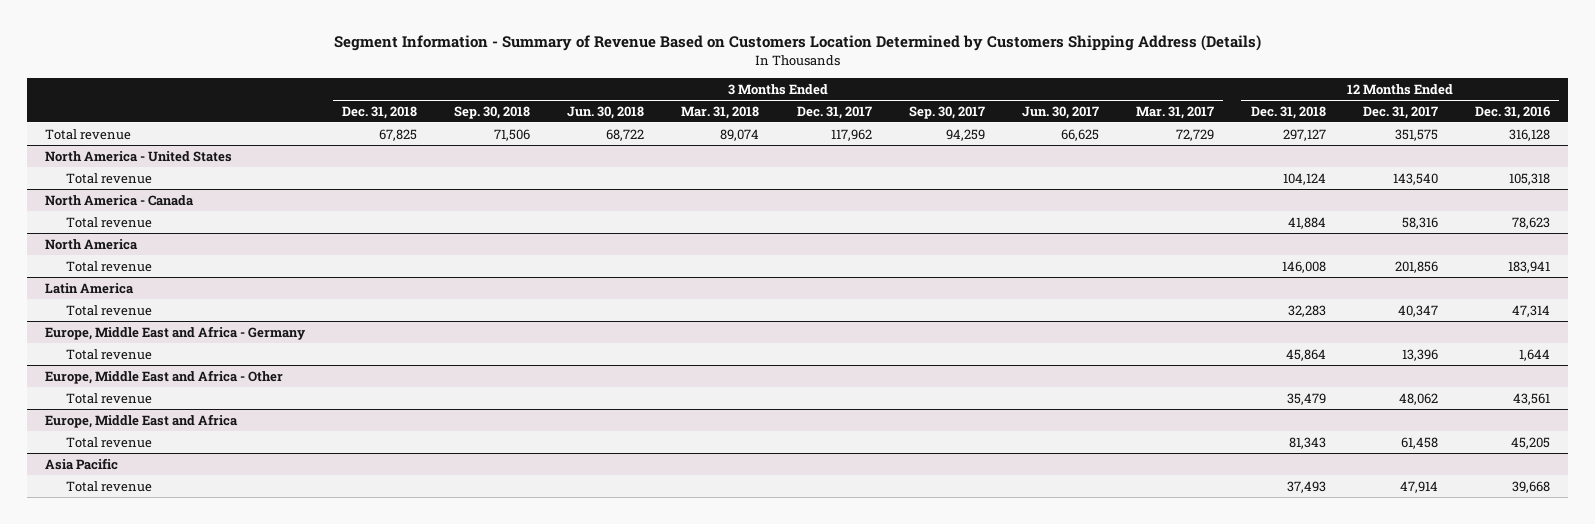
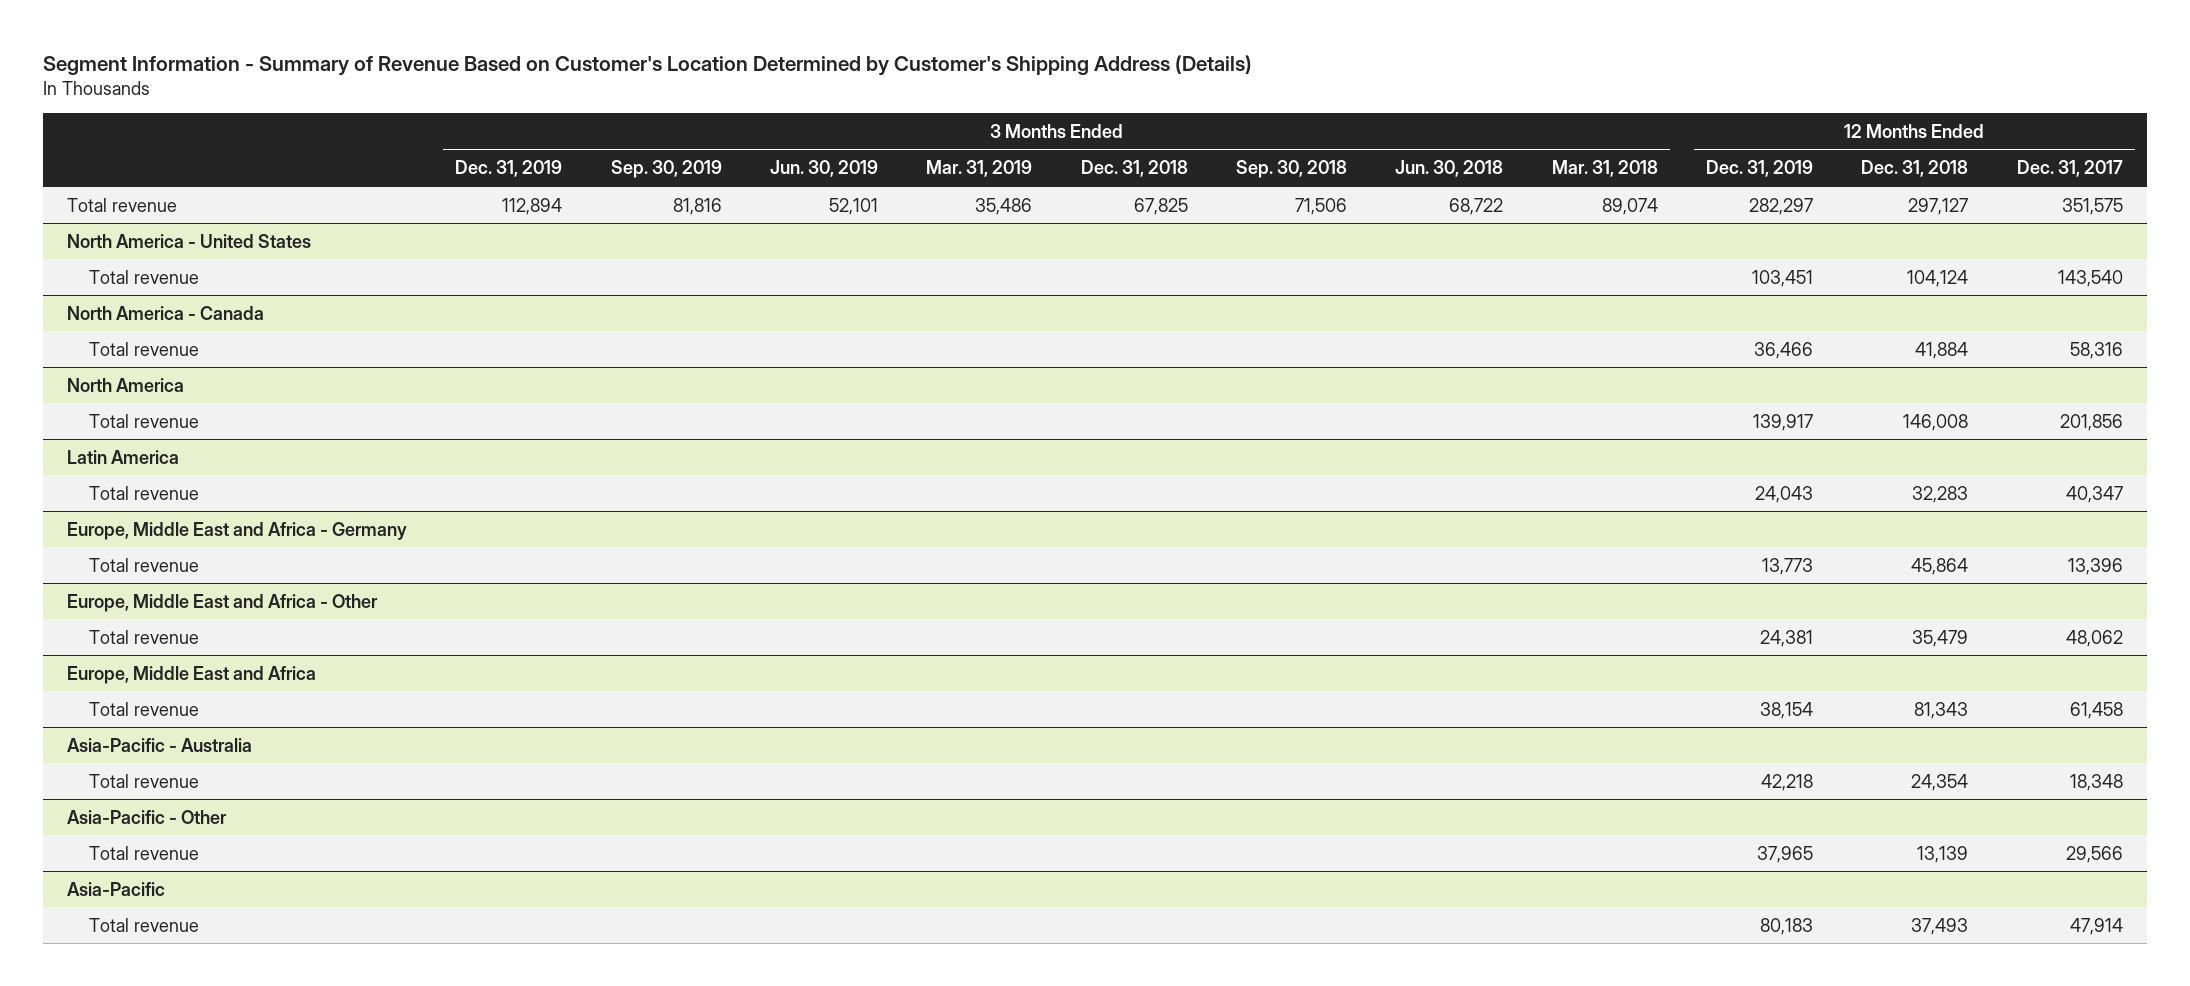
[333,35,1261,52] Segment Information - Summary of Revenue Based on Customers Location Determined by Customers Shipping Address (Details) -> [43,54,1253,76] Segment Information - Summary of Revenue Based on Customer's Location Determined by Customer's Shipping Address (Details)
[796,105,872,119] Dec. 31, 2017 -> none
[908,105,985,119] Sep. 30, 2017 -> none
[1021,105,1099,119] Jun. 30, 2017 -> none
[1135,105,1214,119] Mar. 31, 2017 -> none
[1474,105,1550,119] Dec. 31, 2016 -> none
none -> [455,160,563,178] Dec. 31, 2019
none -> [610,160,722,179] Sep. 30, 2019
none -> [770,160,879,178] Jun. 30, 2019
none -> [926,160,1033,178] Mar. 31, 2019
none -> [1705,160,1813,178] Dec. 31, 2019
none -> [67,737,253,752] Asia-Pacific - Australia
none -> [88,773,199,788] Total revenue
none -> [67,809,228,824] Asia-Pacific - Other
none -> [88,845,199,860] Total revenue
[45,457,119,470] Asia Pacific -> [67,881,166,896] Asia-Pacific

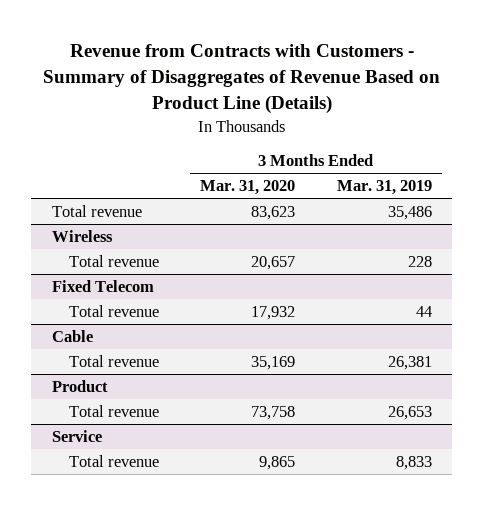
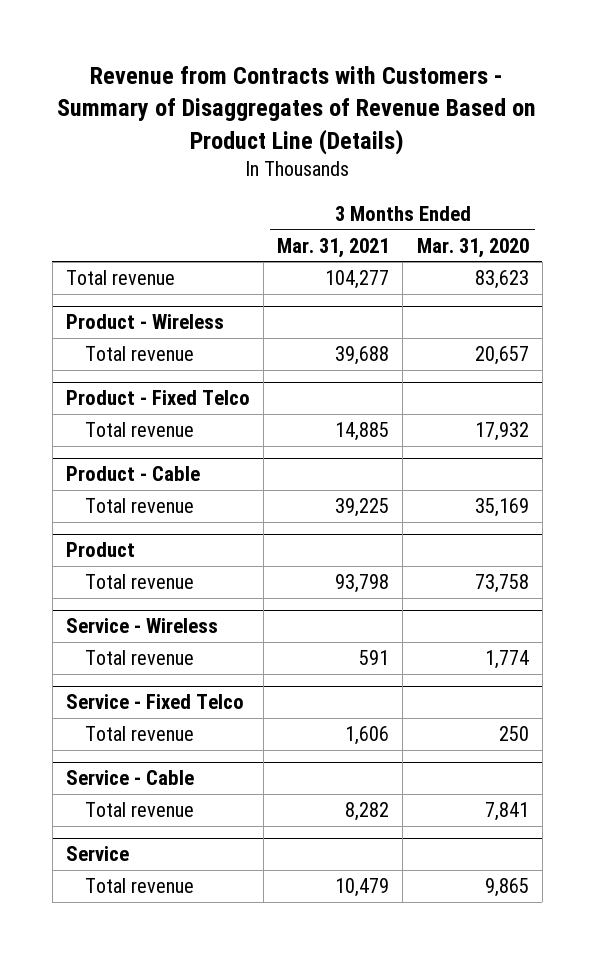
[336,180,432,196] Mar. 31, 2019 -> none
none -> [277,237,390,258] Mar. 31, 2021
[51,229,113,242] Wireless -> [65,314,224,330] Product - Wireless
[51,279,154,292] Fixed Telecom -> none
none -> [65,390,250,406] Product - Fixed Telco
[51,329,93,342] Cable -> [65,466,200,482] Product - Cable
none -> [65,618,218,634] Service - Wireless
none -> [84,650,194,666] Total revenue
none -> [65,694,244,710] Service - Fixed Telco
none -> [84,726,194,742] Total revenue
none -> [65,770,194,786] Service - Cable
none -> [84,802,194,818] Total revenue

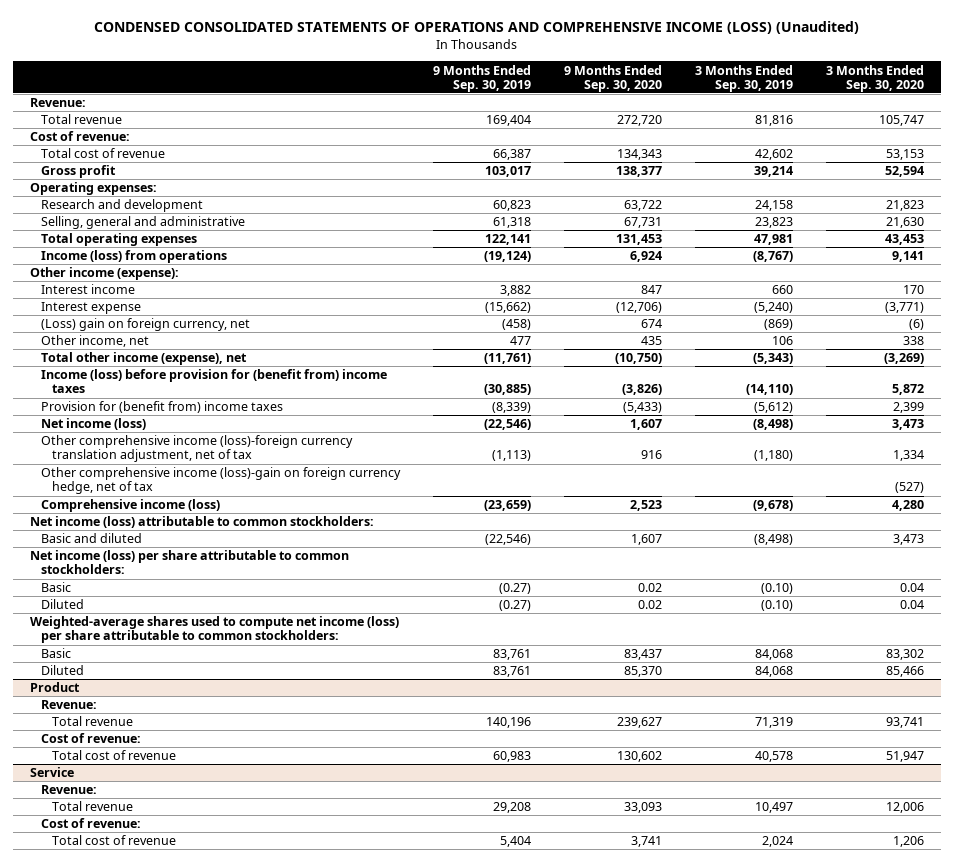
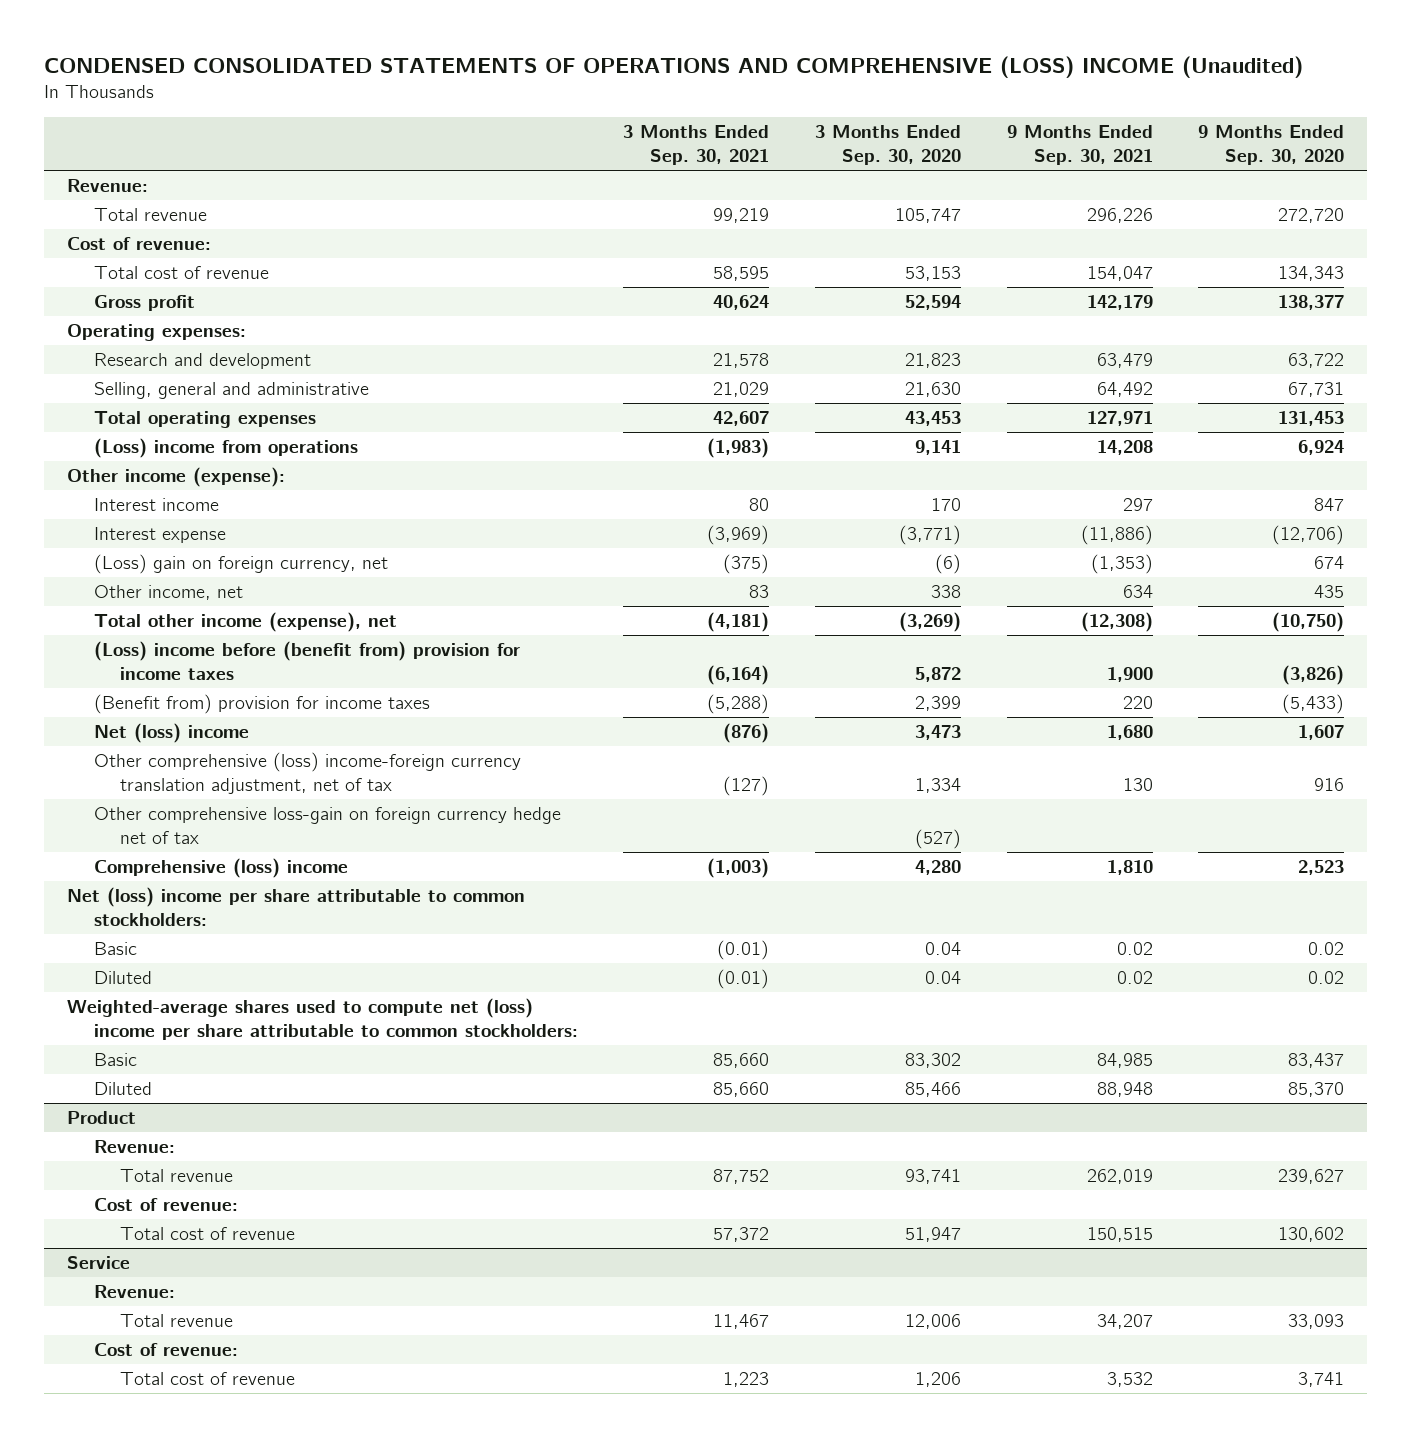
[94,21,860,35] CONDENSED CONSOLIDATED STATEMENTS OF OPERATIONS AND COMPREHENSIVE INCOME (LOSS) (Unaudited) -> [44,56,1304,79] CONDENSED CONSOLIDATED STATEMENTS OF OPERATIONS AND COMPREHENSIVE (LOSS) INCOME (Unaudited)
[433,64,532,92] 9 Months Ended Sep. 30, 2019 -> none
[695,64,794,92] 3 Months Ended Sep. 30, 2019 -> none
none -> [623,125,770,166] 3 Months Ended Sep. 30, 2021
none -> [1006,125,1153,166] 9 Months Ended Sep. 30, 2021
[41,250,228,264] Income (loss) from operations -> [93,438,358,459] (Loss) income from operations
[29,516,374,529] Net income (loss) attributable to common stockholders: -> none
[41,533,143,544] Basic and diluted -> none
[41,369,388,394] Income (loss) before provision for (benefit from) income taxes -> [93,641,520,680] (Loss) income before (benefit from) provision for income taxes
[41,401,284,414] Provision for (benefit from) income taxes -> [93,694,430,715] (Benefit from) provision for income taxes
[41,418,147,431] Net income (loss) -> [93,723,249,744] Net (loss) income
[41,435,354,463] Other comprehensive income (loss)-foreign currency translation adjustment, net of tax -> [93,752,521,794] Other comprehensive (loss) income-foreign currency translation adjustment, net of tax
[41,467,402,495] Other comprehensive income (loss)-gain on foreign currency hedge, net of tax -> [93,807,561,844] Other comprehensive loss-gain on foreign currency hedge net of tax
[41,499,221,513] Comprehensive income (loss) -> [93,858,348,879] Comprehensive (loss) income
[29,550,349,575] Net income (loss) per share attributable to common stockholders: -> [66,887,525,926] Net (loss) income per share attributable to common stockholders:
[29,616,399,644] Weighted-average shares used to compute net income (loss) per share attributable to common stockholders: -> [66,998,578,1040] Weighted-average shares used to compute net (loss) income per share attributable to common stockholders:

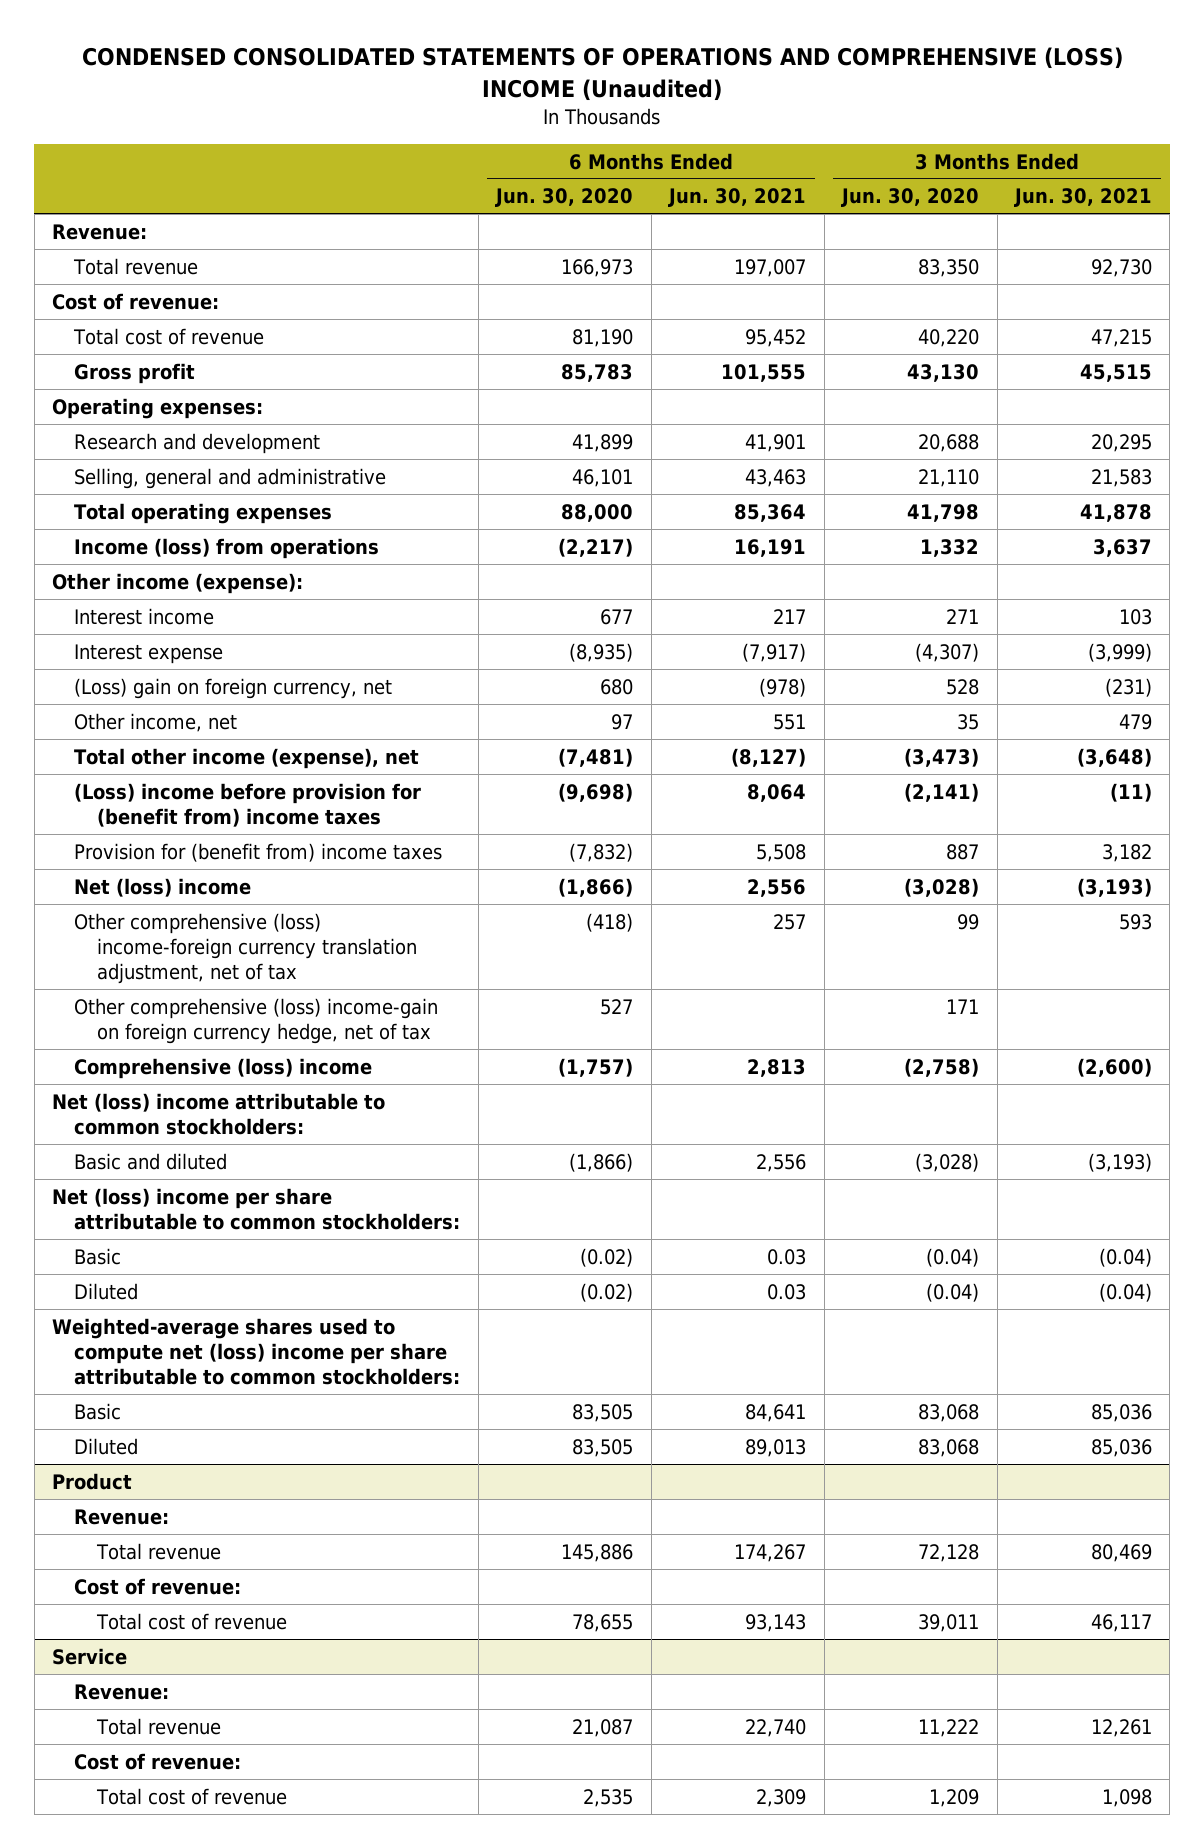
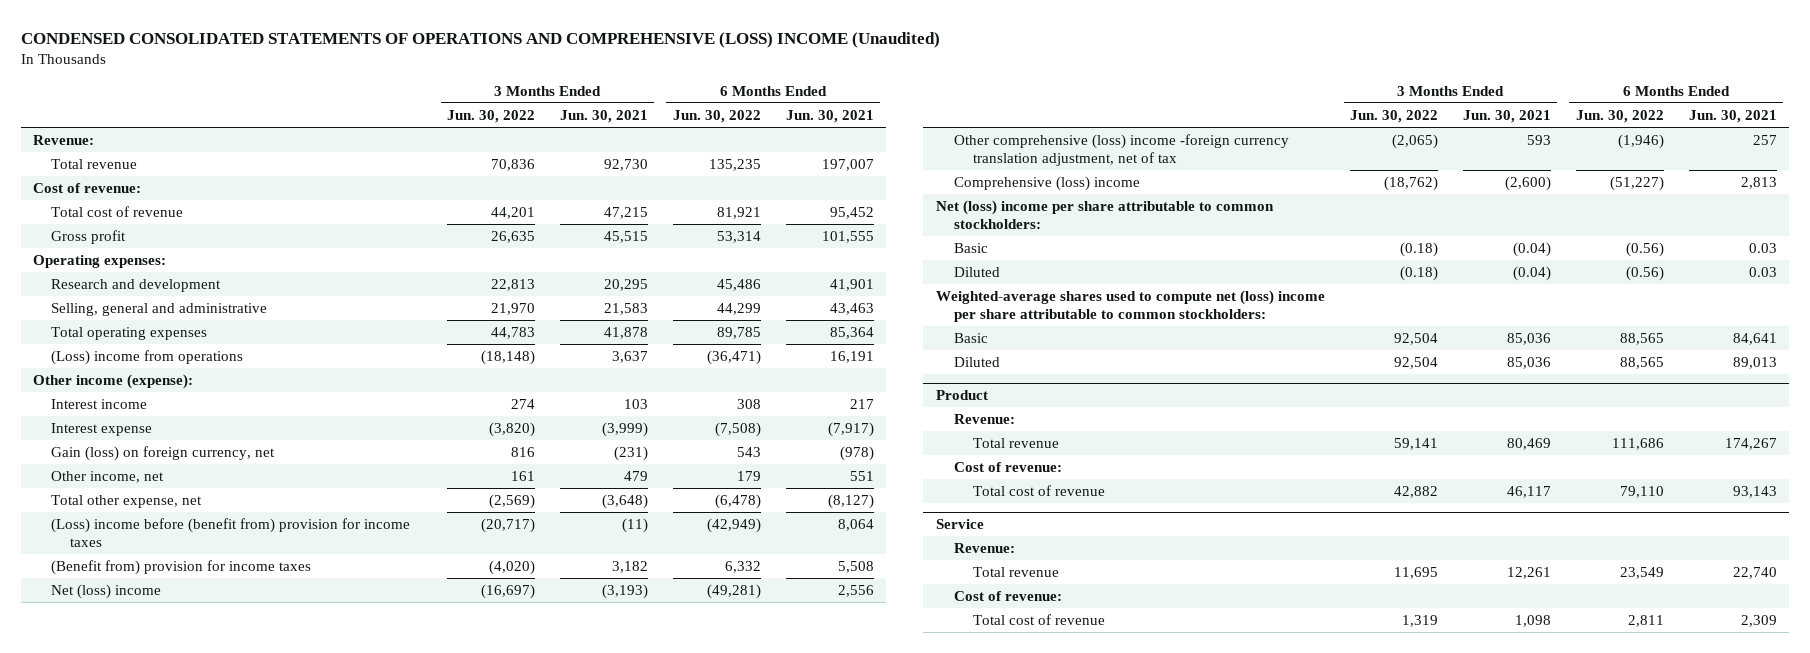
[495,188,634,208] Jun. 30, 2020 -> none
[841,188,980,208] Jun. 30, 2020 -> none
none -> [446,109,535,123] Jun. 30, 2022
none -> [672,109,761,123] Jun. 30, 2022
[74,537,380,559] Income (loss) from operations -> [51,349,244,365] (Loss) income from operations
[74,677,393,699] (Loss) gain on foreign currency, net -> [51,445,276,461] Gain (loss) on foreign currency, net
[74,747,420,769] Total other income (expense), net -> [51,494,203,508] Total other expense, net
[74,782,422,827] (Loss) income before provision for (benefit from) income taxes -> [51,517,411,548] (Loss) income before (benefit from) provision for income taxes
[74,842,443,862] Provision for (benefit from) income taxes -> [51,559,312,575] (Benefit from) provision for income taxes
[74,997,439,1044] Other comprehensive (loss) income-gain on foreign currency hedge, net of tax -> none
[74,912,417,984] Other comprehensive (loss) income-foreign currency translation adjustment, net of tax -> [954,133,1290,167] Other comprehensive (loss) income -foreign currency translation adjustment, net of tax
[52,1092,386,1135] Net (loss) income attributable to common stockholders: -> none
[74,1152,228,1170] Basic and diluted -> none

